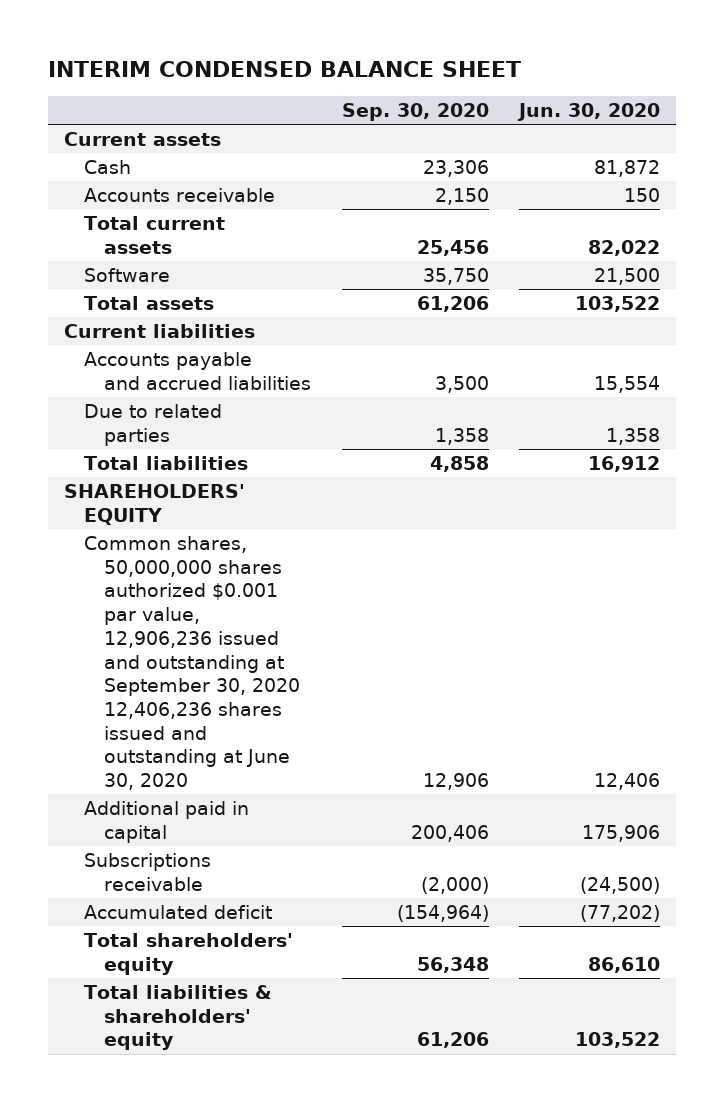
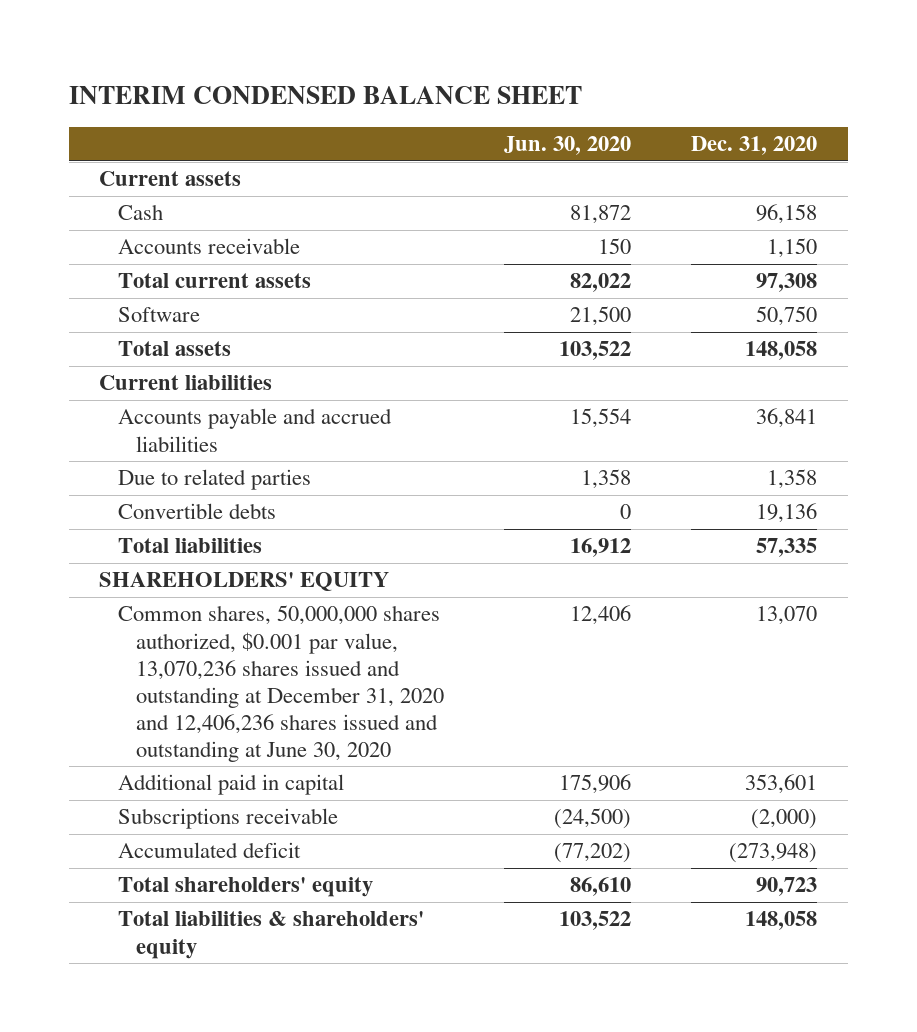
[341,102,489,121] Sep. 30, 2020 -> none
none -> [691,136,818,156] Dec. 31, 2020
none -> [117,503,276,520] Convertible debts
[83,535,300,791] Common shares, 50,000,000 shares authorized $0.001 par value, 12,906,236 issued and outstanding at September 30, 2020 12,406,236 shares issued and outstanding at June 30, 2020 -> [117,605,445,762] Common shares, 50,000,000 shares authorized, $0.001 par value, 13,070,236 shares issued and outstanding at December 31, 2020 and 12,406,236 shares issued and outstanding at June 30, 2020

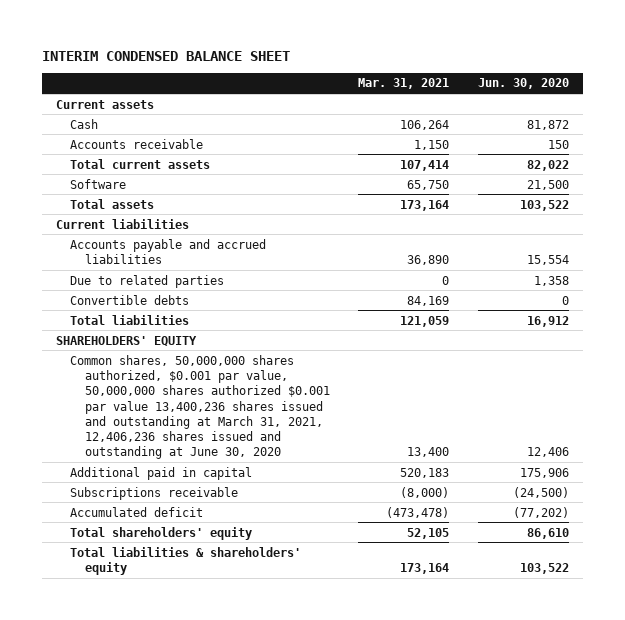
[691,136,818,156] Dec. 31, 2020 -> none
none -> [358,78,450,90] Mar. 31, 2021
[117,605,445,762] Common shares, 50,000,000 shares authorized, $0.001 par value, 13,070,236 shares issued and outstanding at December 31, 2020 and 12,406,236 shares issued and outstanding at June 30, 2020 -> [70,354,330,460] Common shares, 50,000,000 shares authorized, $0.001 par value, 50,000,000 shares authorized $0.001 par value 13,400,236 shares issued and outstanding at March 31, 2021, 12,406,236 shares issued and outstanding at June 30, 2020

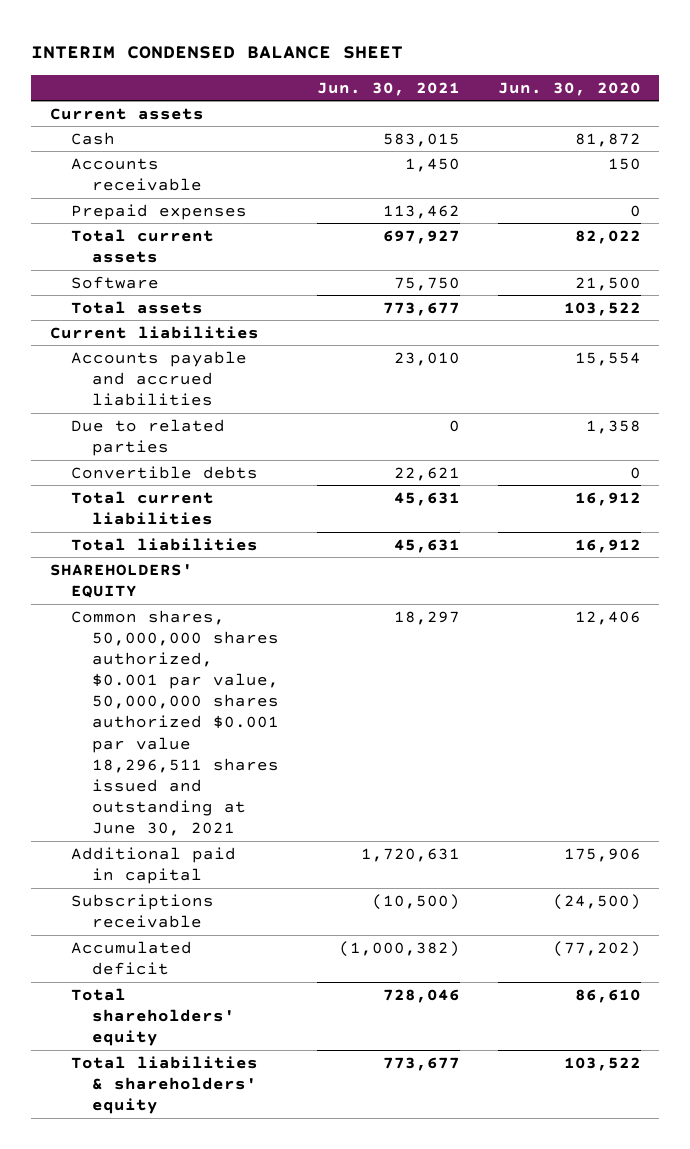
[358,78,450,90] Mar. 31, 2021 -> none
none -> [316,81,460,96] Jun. 30, 2021
none -> [71,203,248,220] Prepaid expenses
none -> [71,490,215,525] Total current liabilities
[70,354,330,460] Common shares, 50,000,000 shares authorized, $0.001 par value, 50,000,000 shares authorized $0.001 par value 13,400,236 shares issued and outstanding at March 31, 2021, 12,406,236 shares issued and outstanding at June 30, 2020 -> [71,609,280,837] Common shares, 50,000,000 shares authorized, $0.001 par value, 50,000,000 shares authorized $0.001 par value 18,296,511 shares issued and outstanding at June 30, 2021

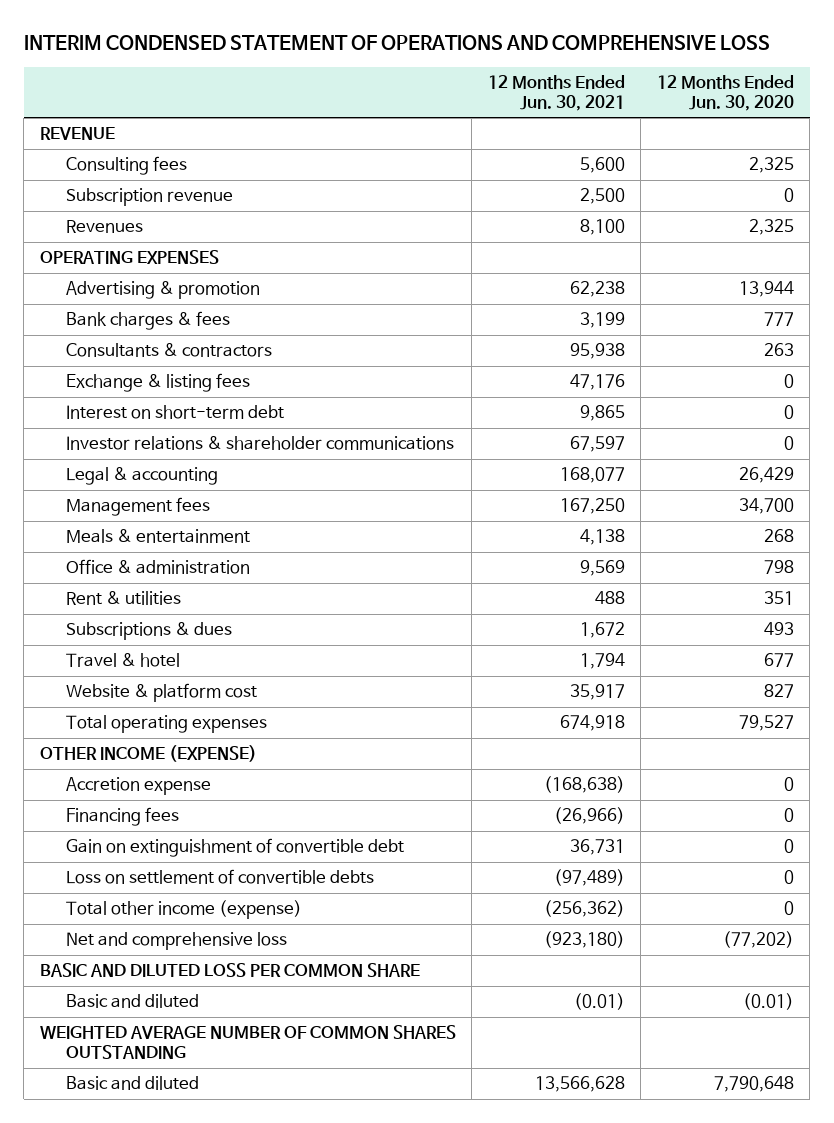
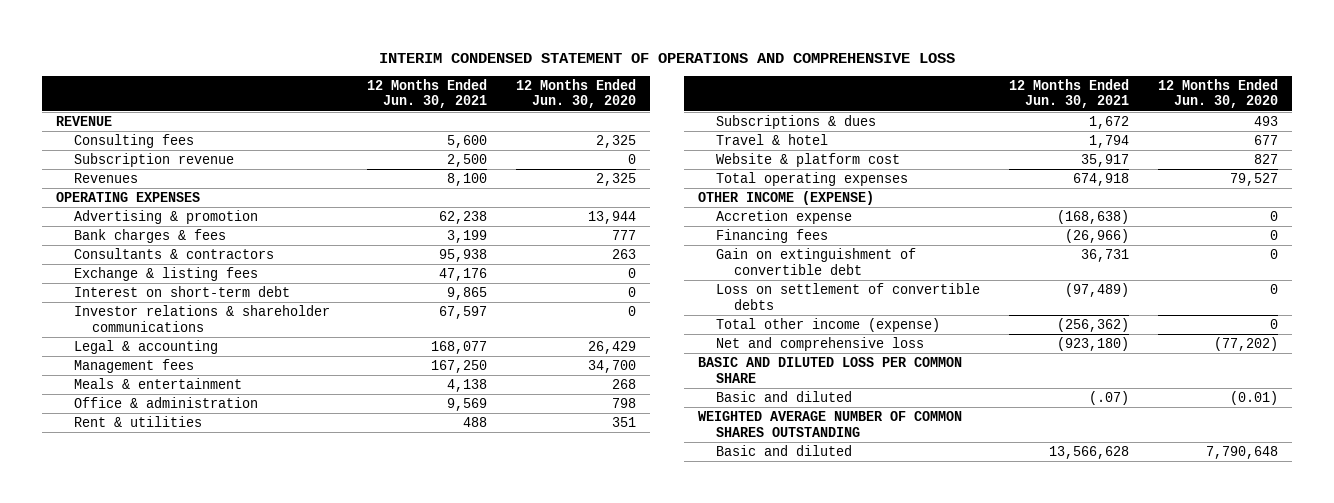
[573,993,625,1011] (0.01) -> [1088,391,1129,406] (.07)

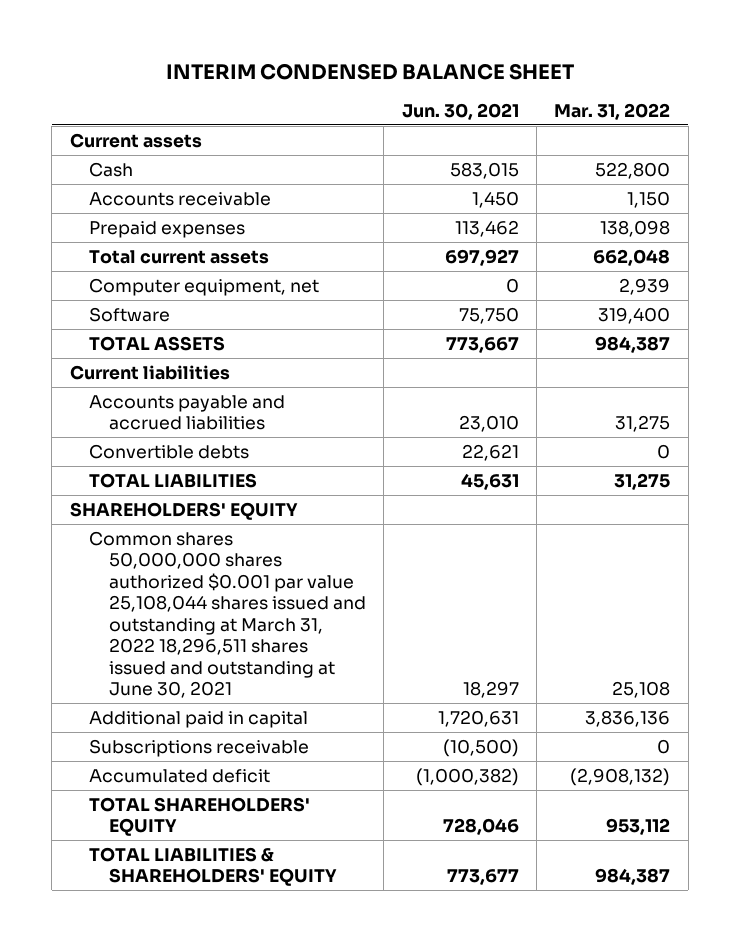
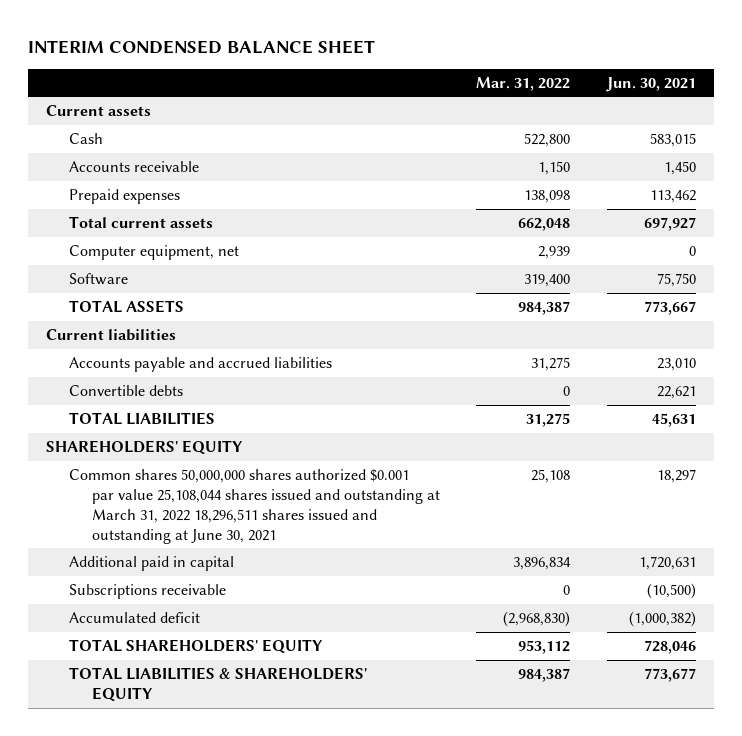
[585,709,671,727] 3,836,136 -> [513,557,572,571] 3,896,834
[570,767,671,786] (2,908,132) -> [503,611,571,628] (2,968,830)

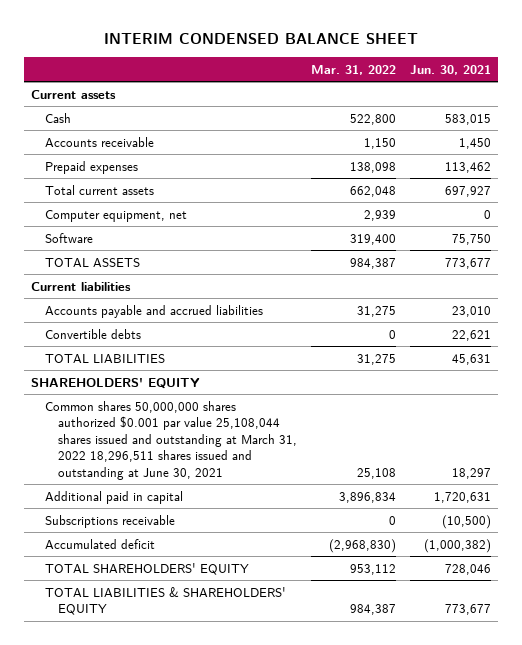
[643,301,696,316] 773,667 -> [445,257,492,269] 773,677

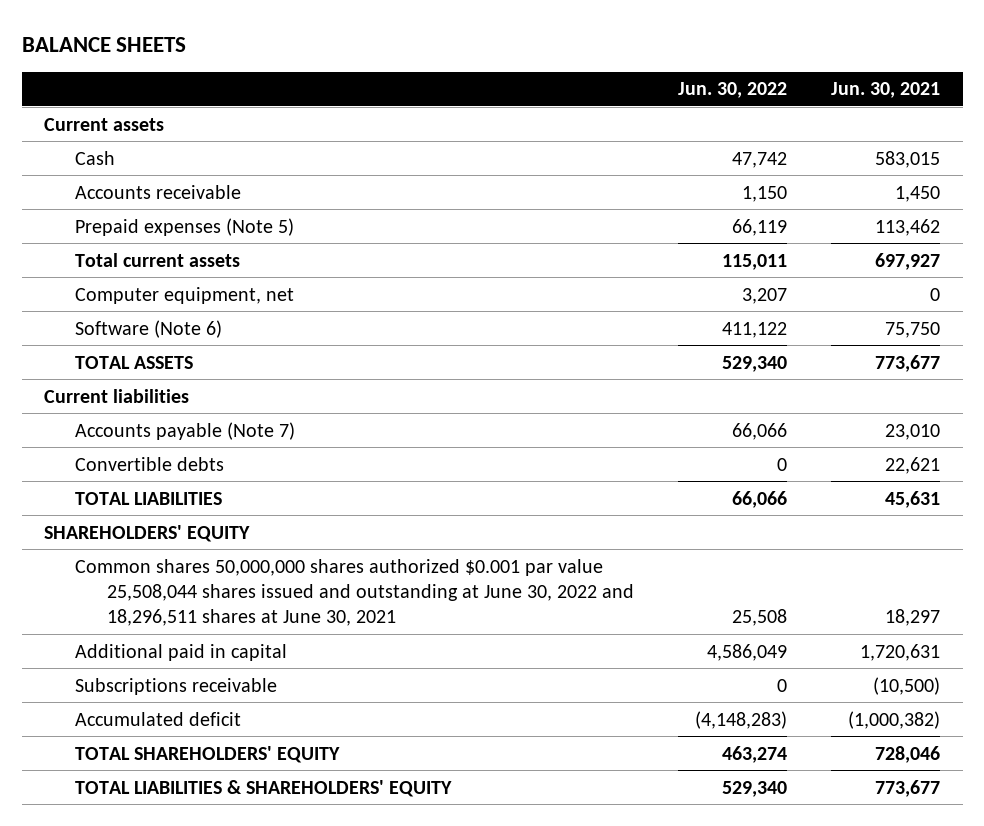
[104,33,419,45] INTERIM CONDENSED BALANCE SHEET -> [21,37,186,53] BALANCE SHEETS
[310,64,396,75] Mar. 31, 2022 -> none
none -> [678,82,788,99] Jun. 30, 2022
[44,160,138,174] Prepaid expenses -> [75,217,295,236] Prepaid expenses (Note 5)
[44,232,93,243] Software -> [75,319,223,338] Software (Note 6)
[44,304,263,318] Accounts payable and accrued liabilities -> [75,421,296,440] Accounts payable (Note 7)
[44,400,297,480] Common shares 50,000,000 shares authorized $0.001 par value 25,108,044 shares issued and outstanding at March 31, 2022 18,296,511 shares issued and outstanding at June 30, 2021 -> [75,558,634,626] Common shares 50,000,000 shares authorized $0.001 par value 25,508,044 shares issued and outstanding at June 30, 2022 and 18,296,511 shares at June 30, 2021

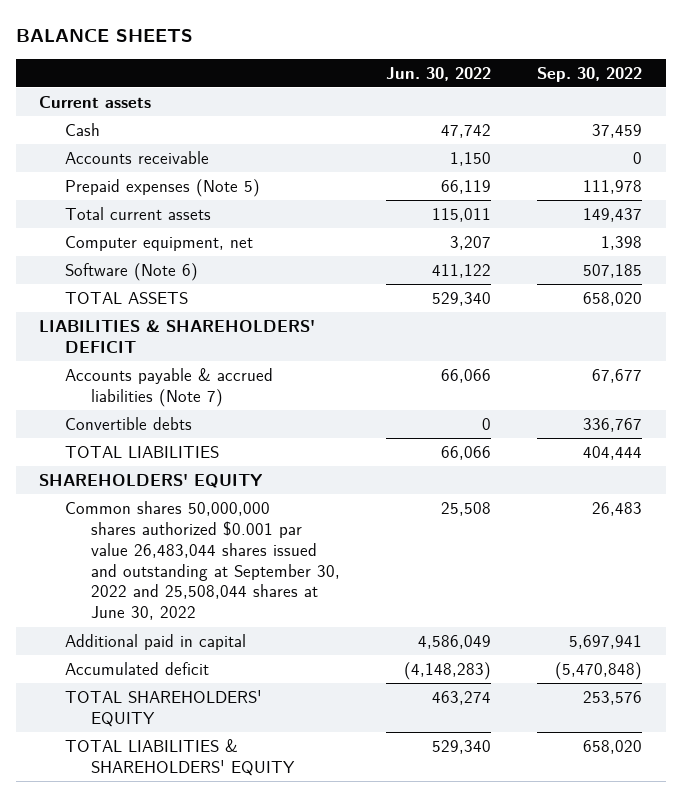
[831,82,941,99] Jun. 30, 2021 -> none
none -> [537,66,643,82] Sep. 30, 2022
[43,388,189,403] Current liabilities -> none
none -> [39,319,316,353] LIABILITIES & SHAREHOLDERS' DEFICIT
[75,421,296,440] Accounts payable (Note 7) -> [64,367,273,407] Accounts payable & accrued liabilities (Note 7)
[75,558,634,626] Common shares 50,000,000 shares authorized $0.001 par value 25,508,044 shares issued and outstanding at June 30, 2022 and 18,296,511 shares at June 30, 2021 -> [64,500,340,621] Common shares 50,000,000 shares authorized $0.001 par value 26,483,044 shares issued and outstanding at September 30, 2022 and 25,508,044 shares at June 30, 2022
[75,677,278,695] Subscriptions receivable -> none

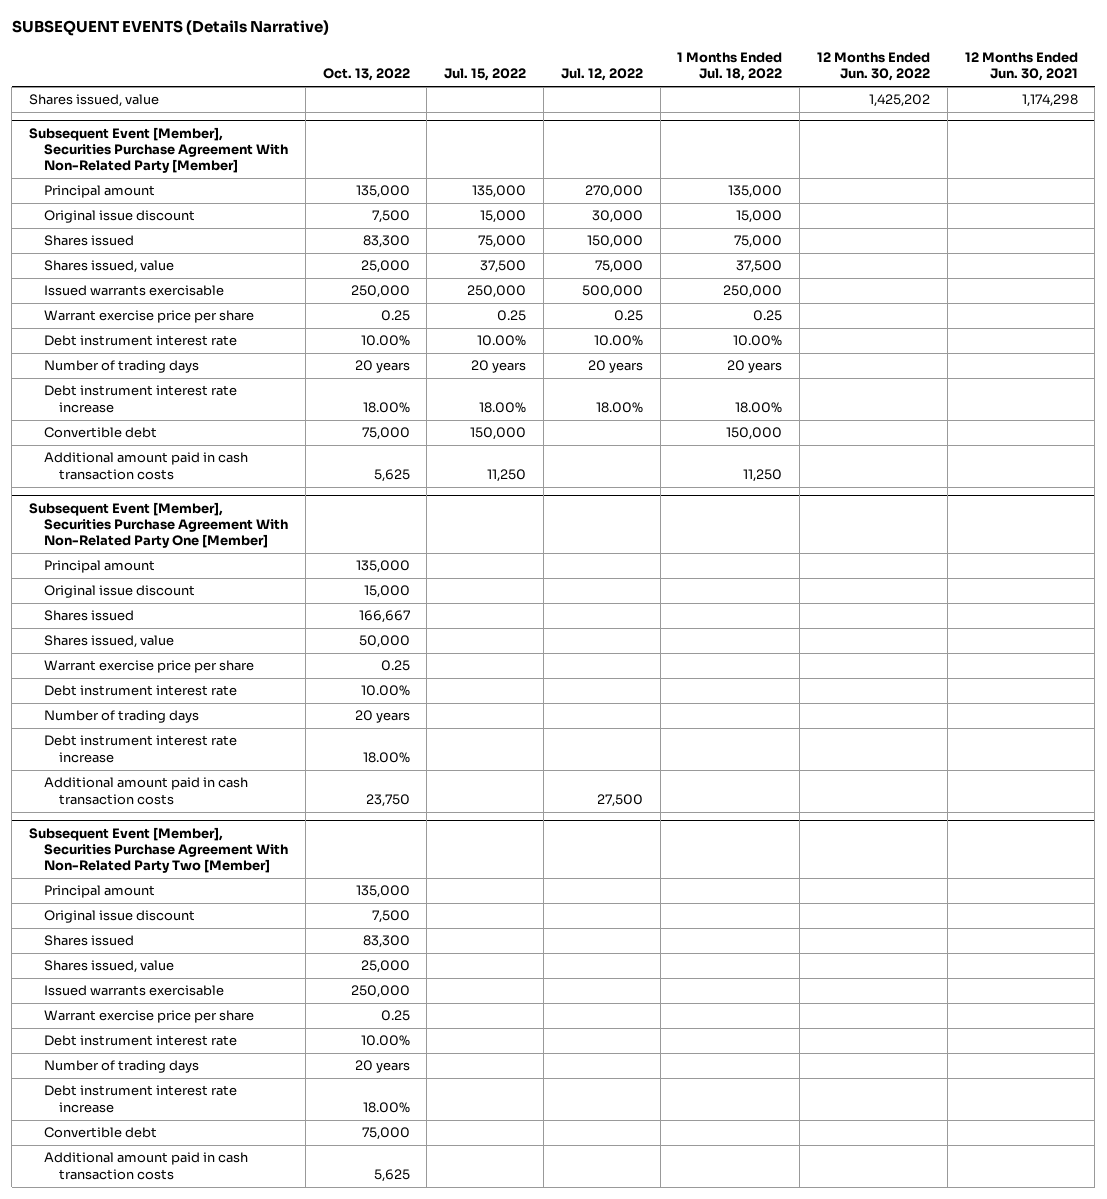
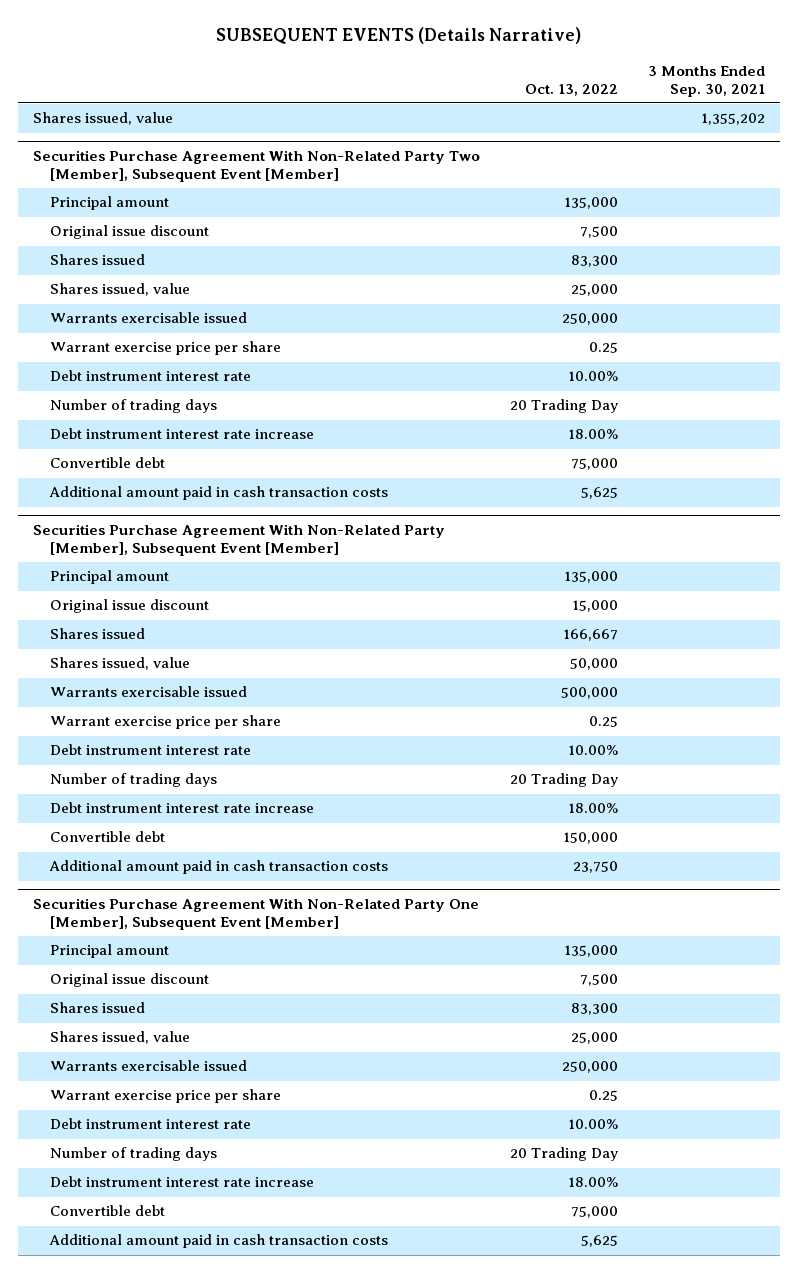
[444,68,527,82] Jul. 15, 2022 -> none
[560,68,643,82] Jul. 12, 2022 -> none
[677,51,783,82] 1 Months Ended Jul. 18, 2022 -> none
[816,51,930,82] 12 Months Ended Jun. 30, 2022 -> none
[964,51,1078,82] 12 Months Ended Jun. 30, 2021 -> none
none -> [648,66,766,97] 3 Months Ended Sep. 30, 2021
[29,126,288,174] Subsequent Event [Member], Securities Purchase Agreement With Non-Related Party [Member] -> [33,150,481,182] Securities Purchase Agreement With Non-Related Party Two [Member], Subsequent Event [Member]
[43,285,224,297] Issued warrants exercisable -> [50,312,248,324] Warrants exercisable issued
[354,360,410,374] 20 years -> [510,399,619,414] 20 Trading Day
[29,501,288,549] Subsequent Event [Member], Securities Purchase Agreement With Non-Related Party One [Member] -> [33,524,446,556] Securities Purchase Agreement With Non-Related Party [Member], Subsequent Event [Member]
none -> [50,686,248,698] Warrants exercisable issued
[354,710,410,724] 20 years -> [510,773,619,788] 20 Trading Day
none -> [50,831,166,843] Convertible debt
[29,826,288,874] Subsequent Event [Member], Securities Purchase Agreement With Non-Related Party Two [Member] -> [33,898,480,930] Securities Purchase Agreement With Non-Related Party One [Member], Subsequent Event [Member]
[43,985,224,997] Issued warrants exercisable -> [50,1060,248,1072] Warrants exercisable issued
[354,1060,410,1074] 20 years -> [510,1147,619,1162] 20 Trading Day

